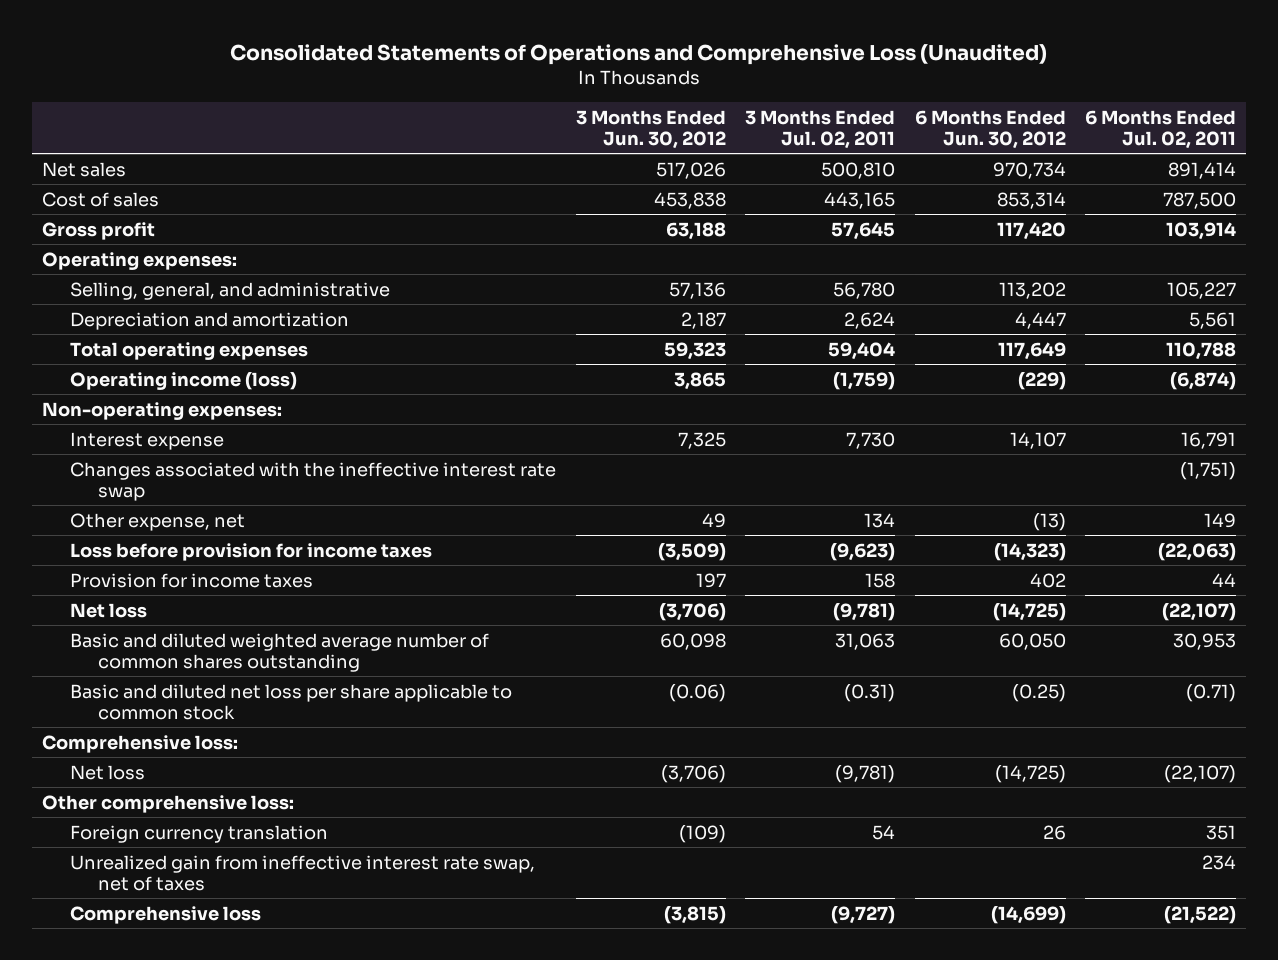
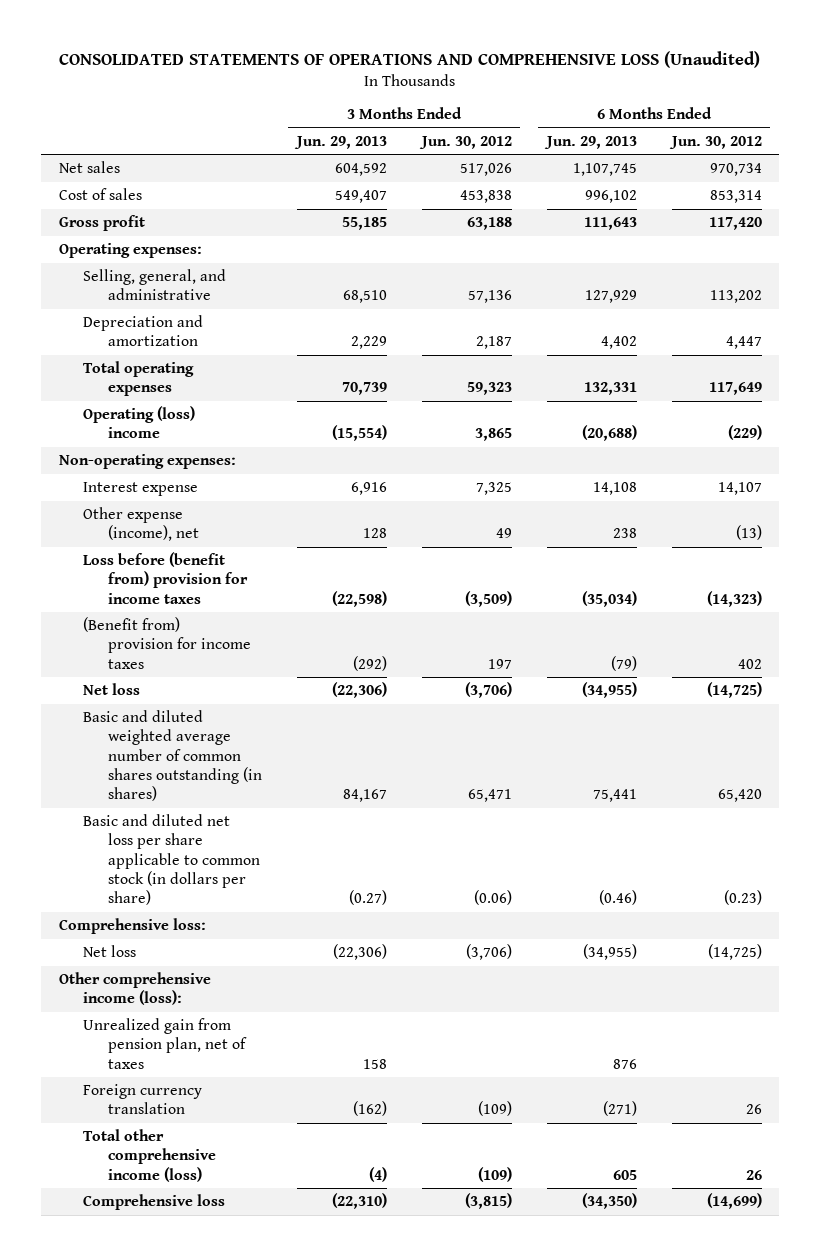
[230,44,1048,66] Consolidated Statements of Operations and Comprehensive Loss (Unaudited) -> [59,50,761,68] CONSOLIDATED STATEMENTS OF OPERATIONS AND COMPREHENSIVE LOSS (Unaudited)
[745,109,896,149] 3 Months Ended Jul. 02, 2011 -> none
[1085,109,1237,149] 6 Months Ended Jul. 02, 2011 -> none
none -> [293,135,387,149] Jun. 29, 2013
none -> [543,135,637,149] Jun. 29, 2013
[70,371,298,390] Operating income (loss) -> [83,406,196,439] Operating (loss) income
[70,461,557,501] Changes associated with the ineffective interest rate swap -> none
[70,512,246,531] Other expense, net -> [83,507,199,542] Other expense (income), net
[70,542,433,561] Loss before provision for income taxes -> [83,552,248,604] Loss before (benefit from) provision for income taxes
[70,572,314,588] Provision for income taxes -> [83,617,251,669] (Benefit from) provision for income taxes
[70,632,490,672] Basic and diluted weighted average number of common shares outstanding -> [83,710,262,802] Basic and diluted weighted average number of common shares outstanding (in shares)
[659,632,726,650] 60,098 -> [467,789,512,803] 65,471
[998,632,1066,650] 60,050 -> [717,789,762,803] 65,420
[70,683,513,720] Basic and diluted net loss per share applicable to common stock -> [83,814,260,906] Basic and diluted net loss per share applicable to common stock (in dollars per share)
[1011,683,1066,702] (0.25) -> [723,890,762,906] (0.23)
[42,794,295,813] Other comprehensive loss: -> [58,972,211,1006] Other comprehensive income (loss):
none -> [83,1018,247,1069] Unrealized gain from pension plan, net of taxes
[70,854,536,891] Unrealized gain from ineffective interest rate swap, net of taxes -> none
none -> [83,1129,216,1182] Total other comprehensive income (loss)

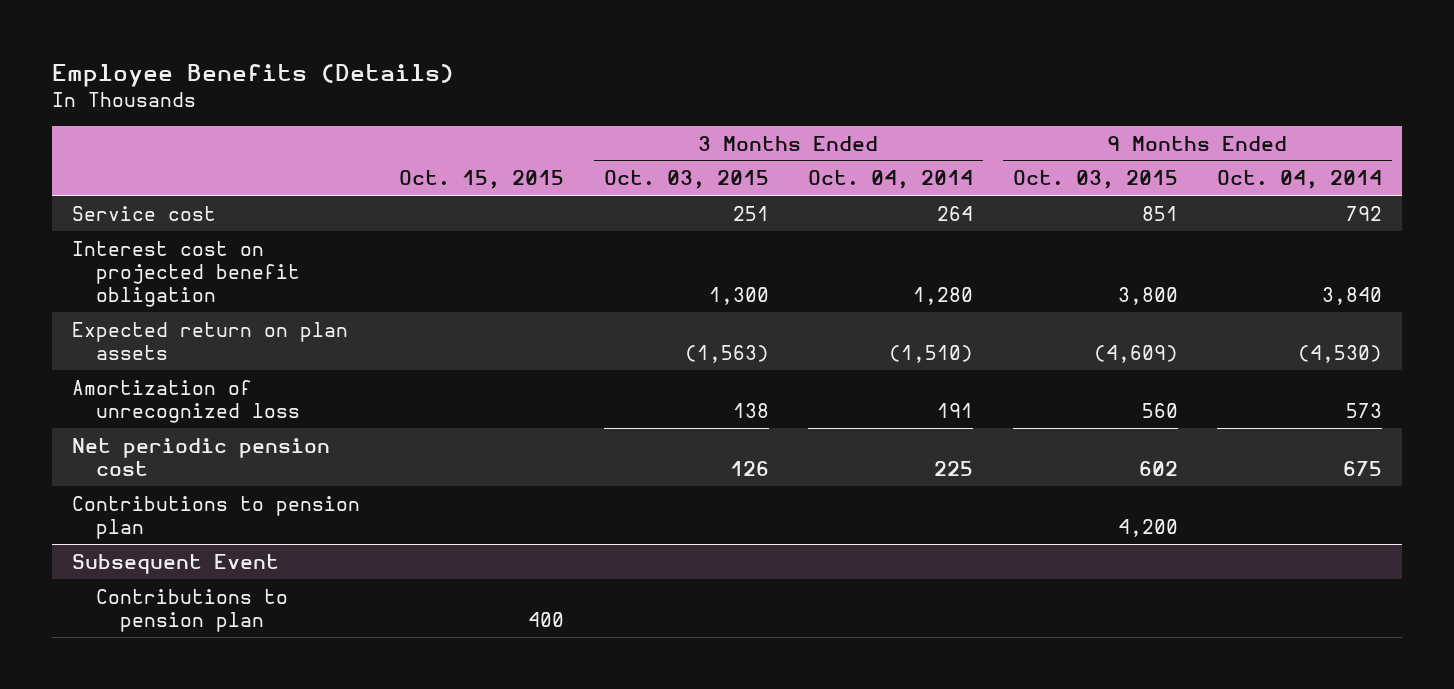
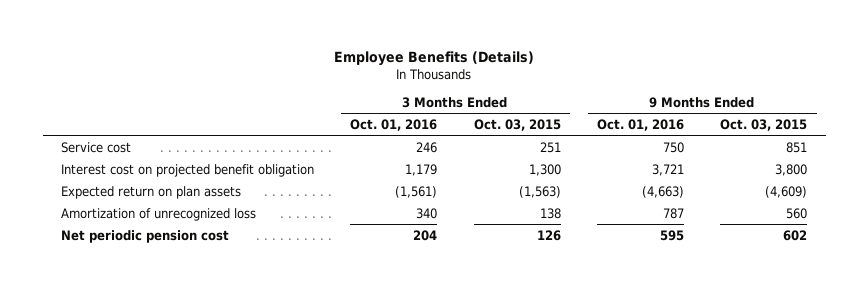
[399,170,565,190] Oct. 15, 2015 -> none
[808,170,974,190] Oct. 04, 2014 -> none
[1217,170,1383,190] Oct. 04, 2014 -> none
none -> [350,118,438,131] Oct. 01, 2016
none -> [597,118,685,131] Oct. 01, 2016
[71,495,360,539] Contributions to pension plan -> none
[71,553,279,574] Subsequent Event -> none
[95,588,288,632] Contributions to pension plan -> none

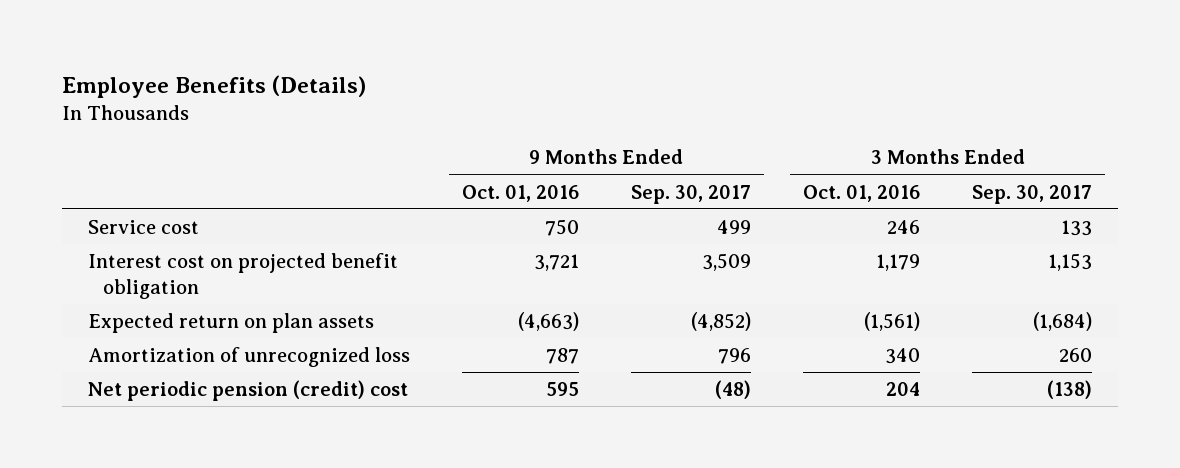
[473,118,561,131] Oct. 03, 2015 -> none
[720,118,808,131] Oct. 03, 2015 -> none
none -> [630,184,751,204] Sep. 30, 2017
none -> [972,184,1093,204] Sep. 30, 2017
[60,229,229,243] Net periodic pension cost -> [87,380,408,402] Net periodic pension (credit) cost

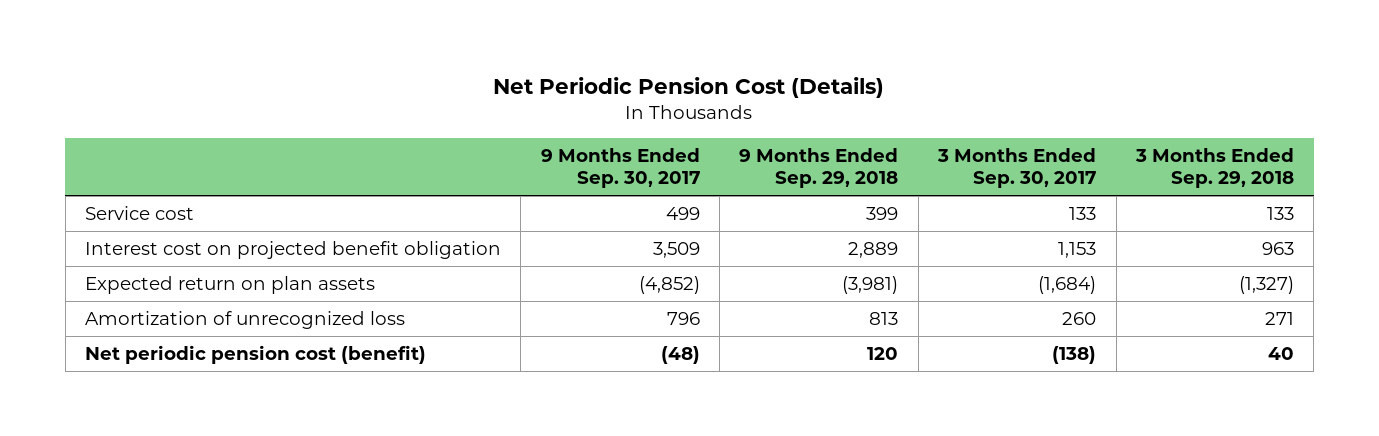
[61,74,366,98] Employee Benefits (Details) -> [493,76,885,98] Net Periodic Pension Cost (Details)
[461,184,579,202] Oct. 01, 2016 -> none
[802,184,920,202] Oct. 01, 2016 -> none
none -> [739,148,899,189] 9 Months Ended Sep. 29, 2018
none -> [1135,148,1295,189] 3 Months Ended Sep. 29, 2018
[87,380,408,402] Net periodic pension (credit) cost -> [84,345,426,365] Net periodic pension cost (benefit)

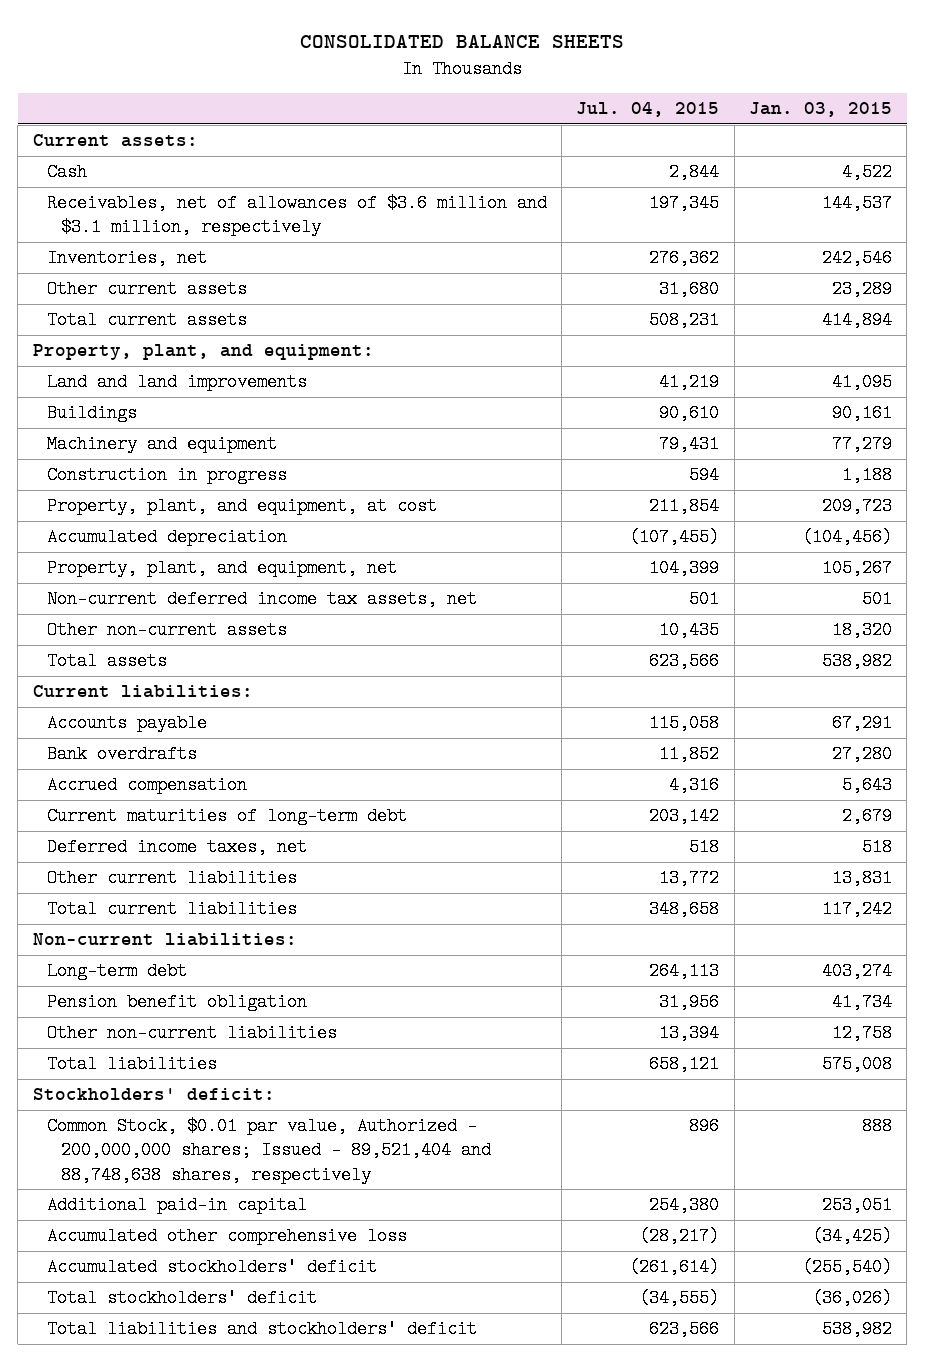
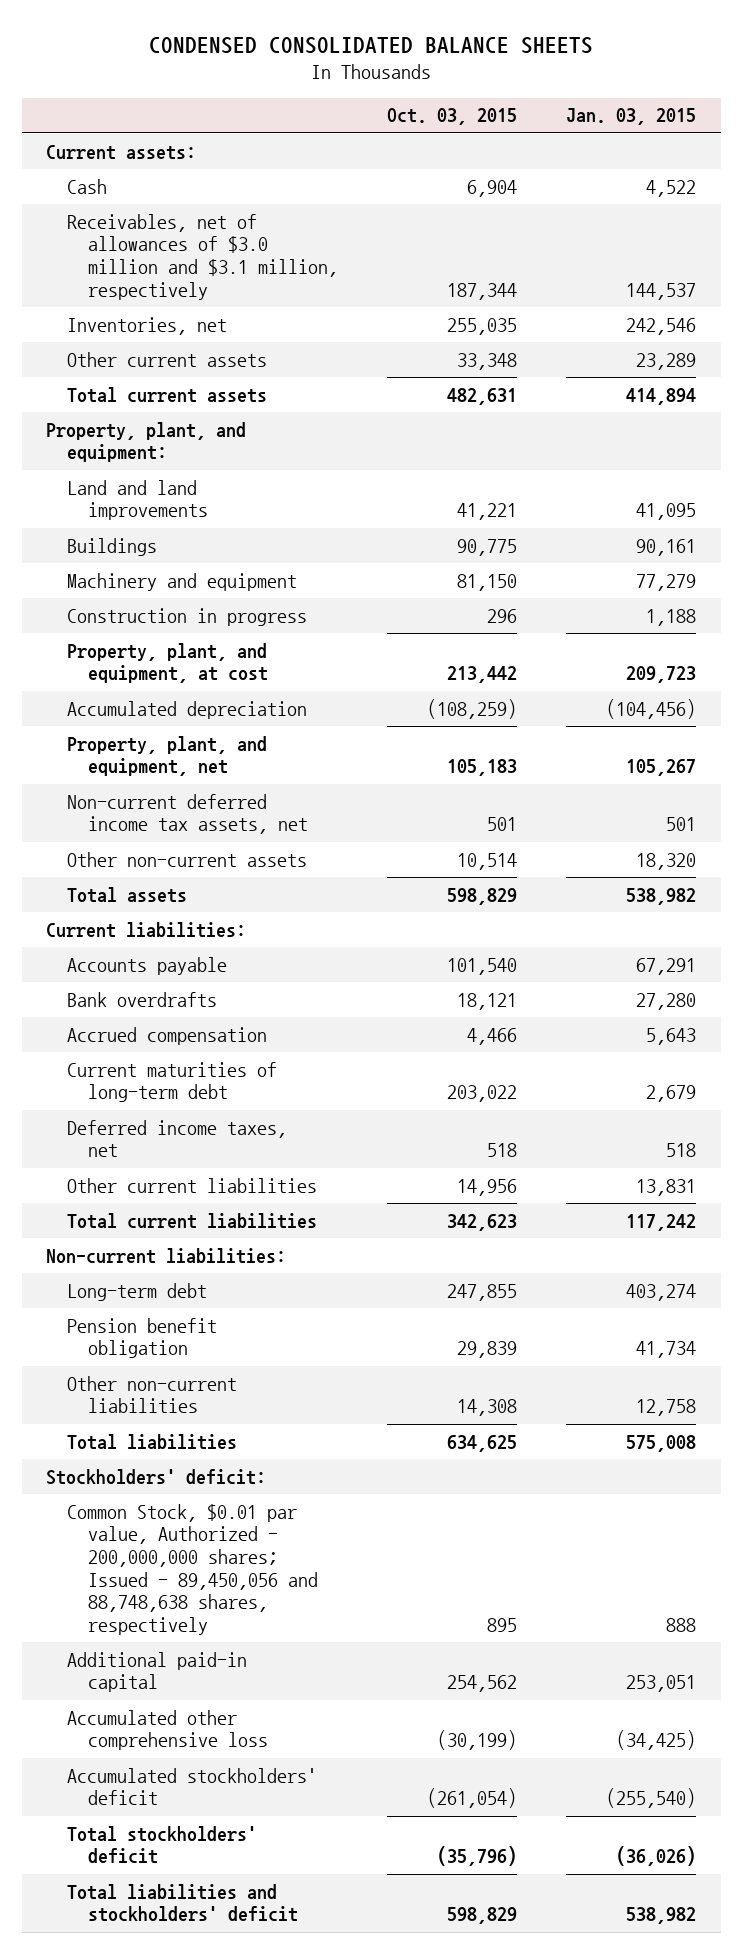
[300,34,625,48] CONSOLIDATED BALANCE SHEETS -> [149,36,594,54] CONDENSED CONSOLIDATED BALANCE SHEETS
[576,102,720,118] Jul. 04, 2015 -> none
none -> [386,108,517,126] Oct. 03, 2015
[46,194,547,237] Receivables, net of allowances of $3.6 million and $3.1 million, respectively -> [66,213,338,300] Receivables, net of allowances of $3.0 million and $3.1 million, respectively
[46,1117,492,1184] Common Stock, $0.01 par value, Authorized - 200,000,000 shares; Issued - 89,521,404 and 88,748,638 shares, respectively -> [66,1503,318,1635] Common Stock, $0.01 par value, Authorized - 200,000,000 shares; Issued - 89,450,056 and 88,748,638 shares, respectively

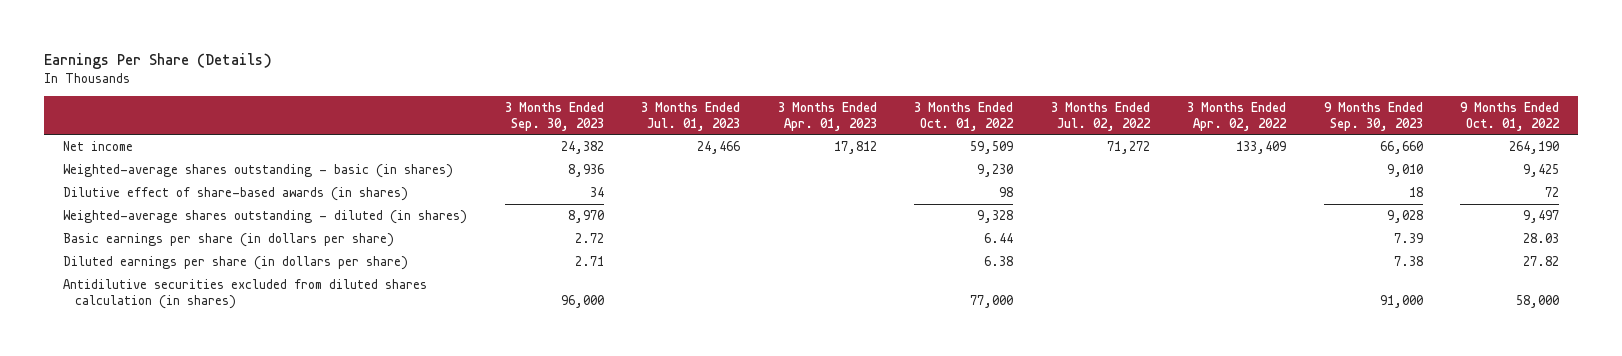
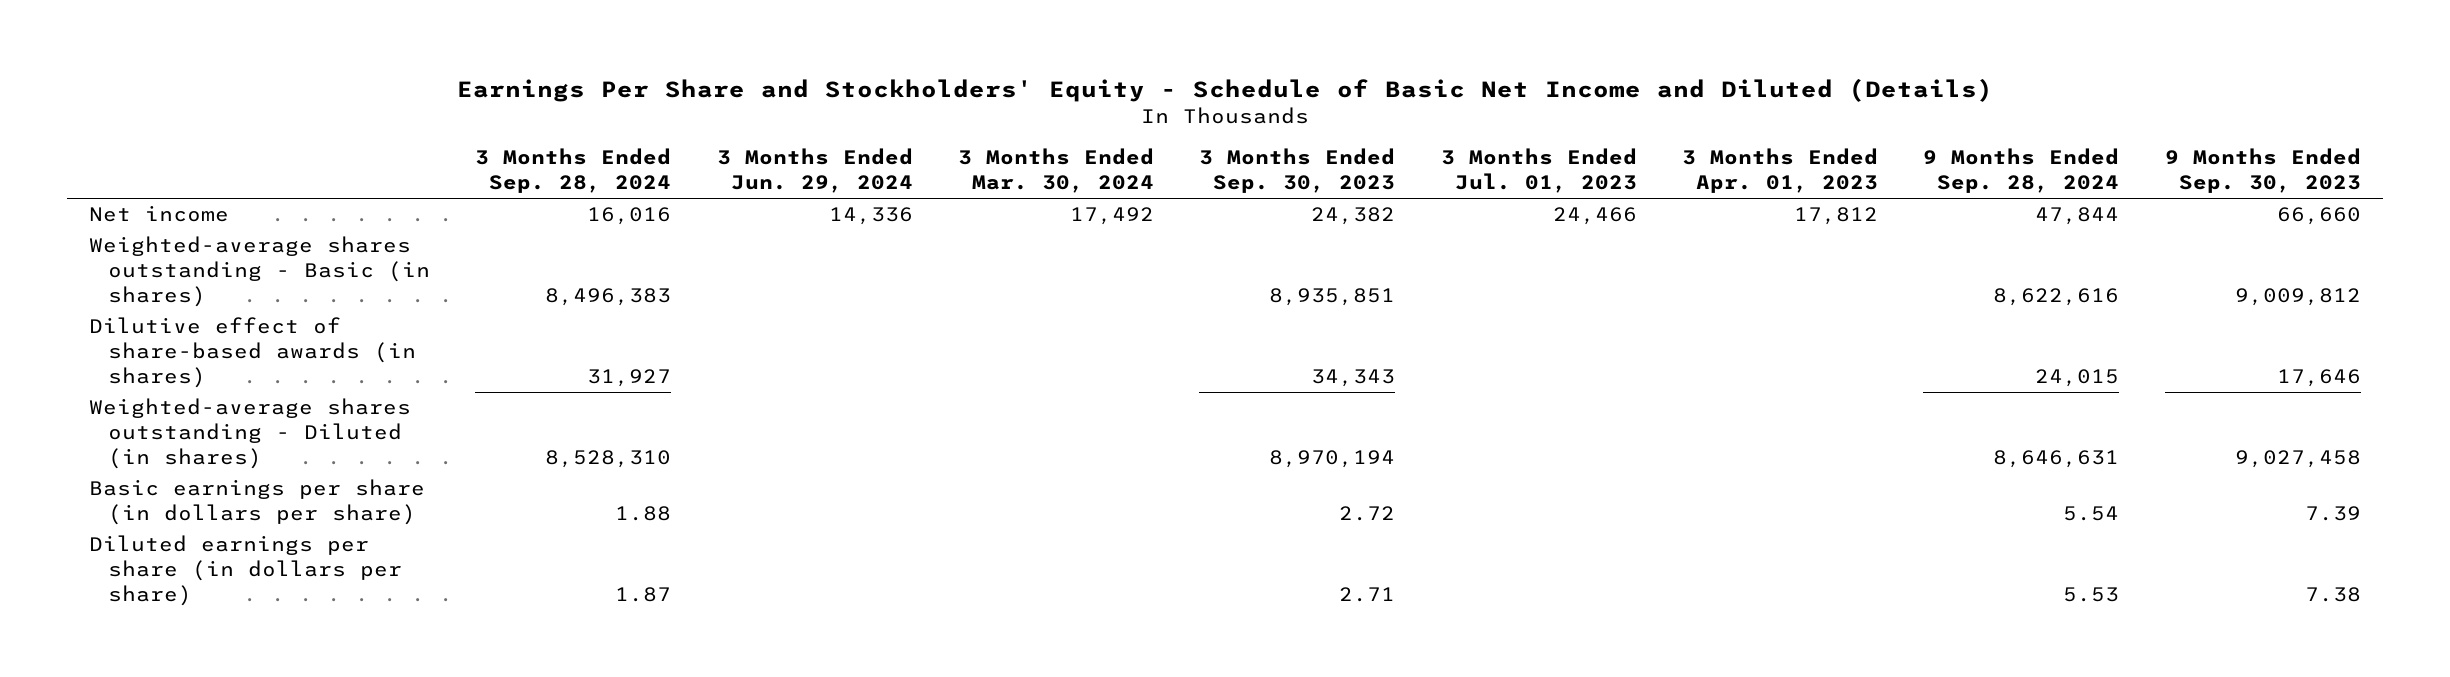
[44,52,273,69] Earnings Per Share (Details) -> [457,77,1994,102] Earnings Per Share and Stockholders' Equity - Schedule of Basic Net Income and Diluted (Details)
[914,101,1015,131] 3 Months Ended Oct. 01, 2022 -> none
[1050,101,1151,131] 3 Months Ended Jul. 02, 2022 -> none
[1187,101,1288,131] 3 Months Ended Apr. 02, 2022 -> none
[1460,101,1561,131] 9 Months Ended Oct. 01, 2022 -> none
none -> [475,148,672,194] 3 Months Ended Sep. 28, 2024
none -> [716,148,913,194] 3 Months Ended Jun. 29, 2024
none -> [957,148,1154,194] 3 Months Ended Mar. 30, 2024
none -> [1923,148,2120,194] 9 Months Ended Sep. 28, 2024
[63,164,454,179] Weighted-average shares outstanding - basic (in shares) -> [89,236,430,308] Weighted-average shares outstanding - Basic (in shares)
[567,164,604,178] 8,936 -> [1269,288,1396,307] 8,935,851
[1386,164,1423,178] 9,010 -> [2234,288,2361,307] 9,009,812
[589,187,604,198] 34 -> [1311,369,1396,388] 34,343
[1408,187,1423,198] 18 -> [2276,369,2361,388] 17,646
[63,210,468,225] Weighted-average shares outstanding - diluted (in shares) -> [89,398,412,470] Weighted-average shares outstanding - Diluted (in shares)
[567,210,604,224] 8,970 -> [1269,450,1396,469] 8,970,194
[1386,210,1423,224] 9,028 -> [2234,450,2361,469] 9,027,458
[63,279,428,309] Antidilutive securities excluded from diluted shares calculation (in shares) -> none

